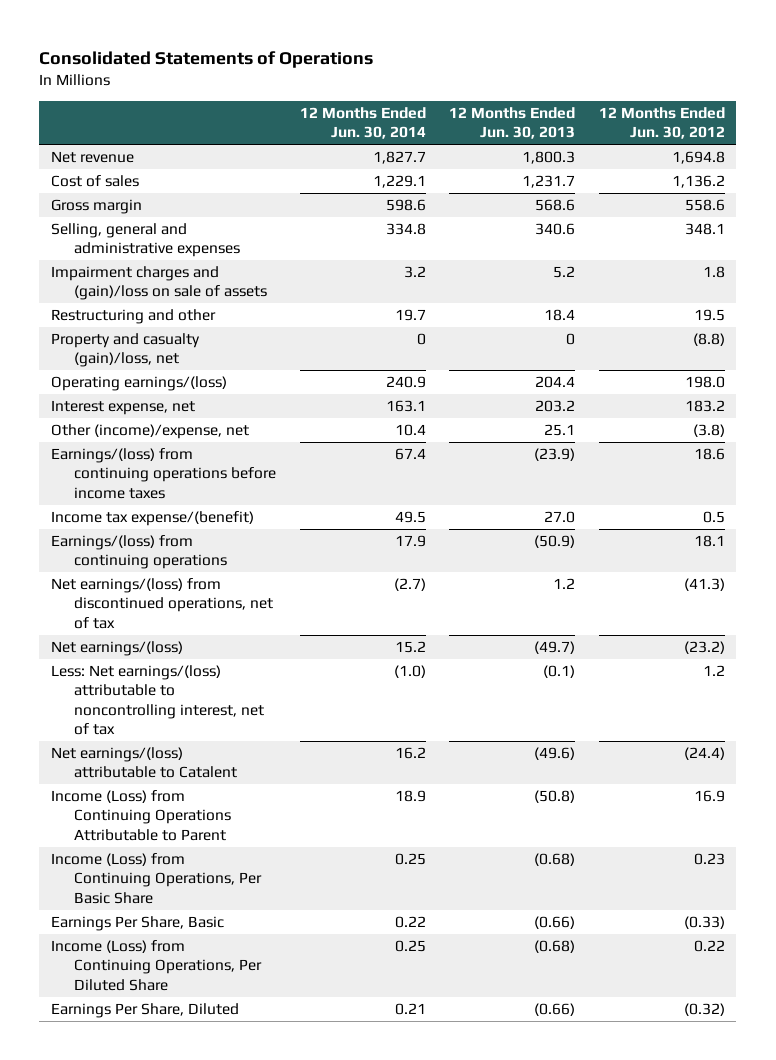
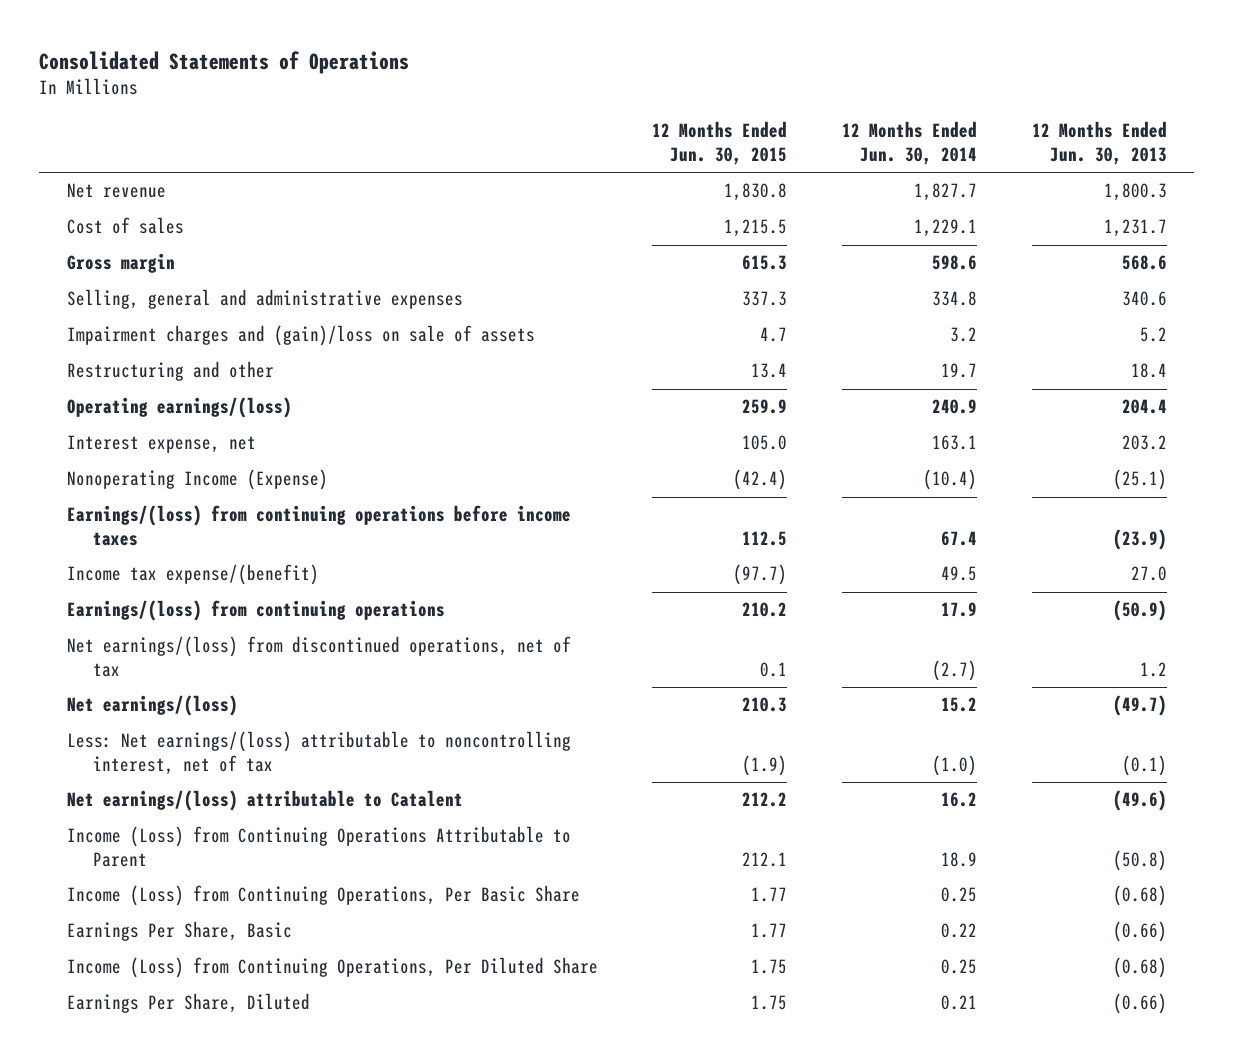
[598,106,725,140] 12 Months Ended Jun. 30, 2012 -> none
none -> [652,121,788,165] 12 Months Ended Jun. 30, 2015
[51,333,201,368] Property and casualty (gain)/loss, net -> none
[51,424,250,440] Other (income)/expense, net -> none
none -> [66,469,328,491] Nonoperating Income (Expense)

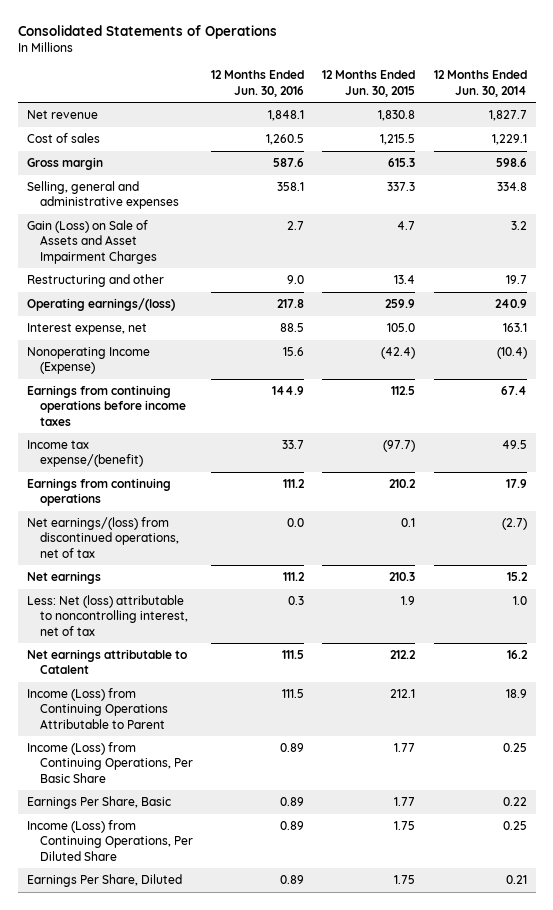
[1032,121,1168,165] 12 Months Ended Jun. 30, 2013 -> none
none -> [211,70,305,97] 12 Months Ended Jun. 30, 2016
[66,325,535,347] Impairment charges and (gain)/loss on sale of assets -> [26,219,158,264] Gain (Loss) on Sale of Assets and Asset Impairment Charges
[66,505,571,546] Earnings/(loss) from continuing operations before income taxes -> [26,384,187,426] Earnings from continuing operations before income taxes
[66,600,445,622] Earnings/(loss) from continuing operations -> [26,477,171,507] Earnings from continuing operations
[66,695,238,717] Net earnings/(loss) -> [26,570,101,584] Net earnings
[66,731,571,775] Less: Net earnings/(loss) attributable to noncontrolling interest, net of tax -> [26,594,189,636] Less: Net (loss) attributable to noncontrolling interest, net of tax
[742,754,788,776] (1.9) -> [401,595,416,605] 1.9
[932,754,978,776] (1.0) -> [512,595,527,605] 1.0
[66,790,463,812] Net earnings/(loss) attributable to Catalent -> [26,648,187,675] Net earnings attributable to Catalent

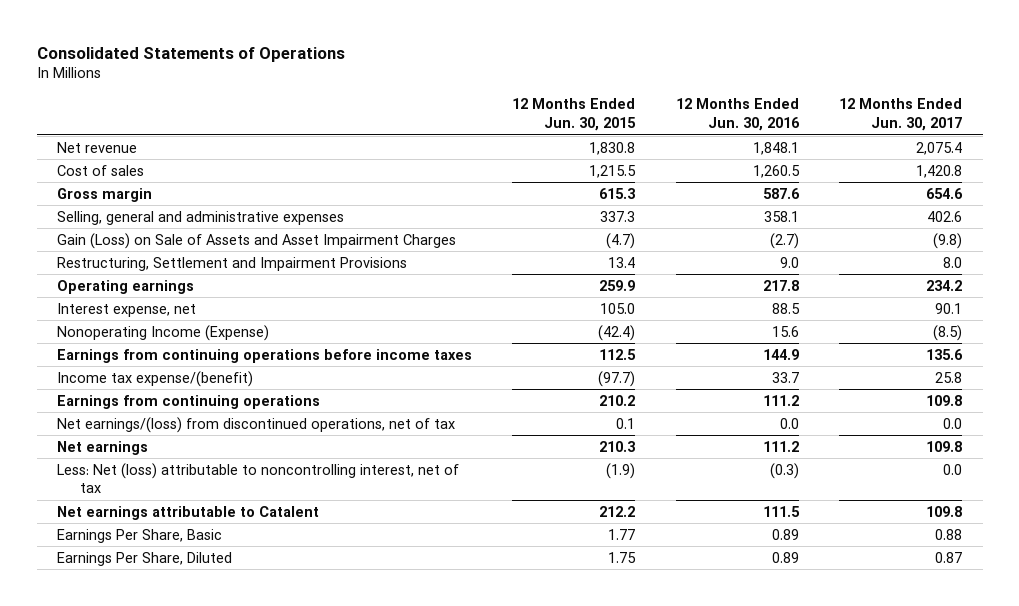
[433,70,527,97] 12 Months Ended Jun. 30, 2014 -> none
none -> [839,98,963,131] 12 Months Ended Jun. 30, 2017
[287,220,305,230] 2.7 -> [769,232,799,249] (2.7)
[397,220,416,230] 4.7 -> [606,232,636,249] (4.7)
[26,273,164,287] Restructuring and other -> [56,256,407,271] Restructuring, Settlement and Impairment Provisions
[26,297,175,311] Operating earnings/(loss) -> [56,279,194,294] Operating earnings
[288,595,305,605] 0.3 -> [769,462,799,479] (0.3)
[401,595,416,605] 1.9 -> [606,462,636,479] (1.9)
[26,687,169,729] Income (Loss) from Continuing Operations Attributable to Parent -> none
[26,741,194,783] Income (Loss) from Continuing Operations, Per Basic Share -> none
[26,819,194,861] Income (Loss) from Continuing Operations, Per Diluted Share -> none

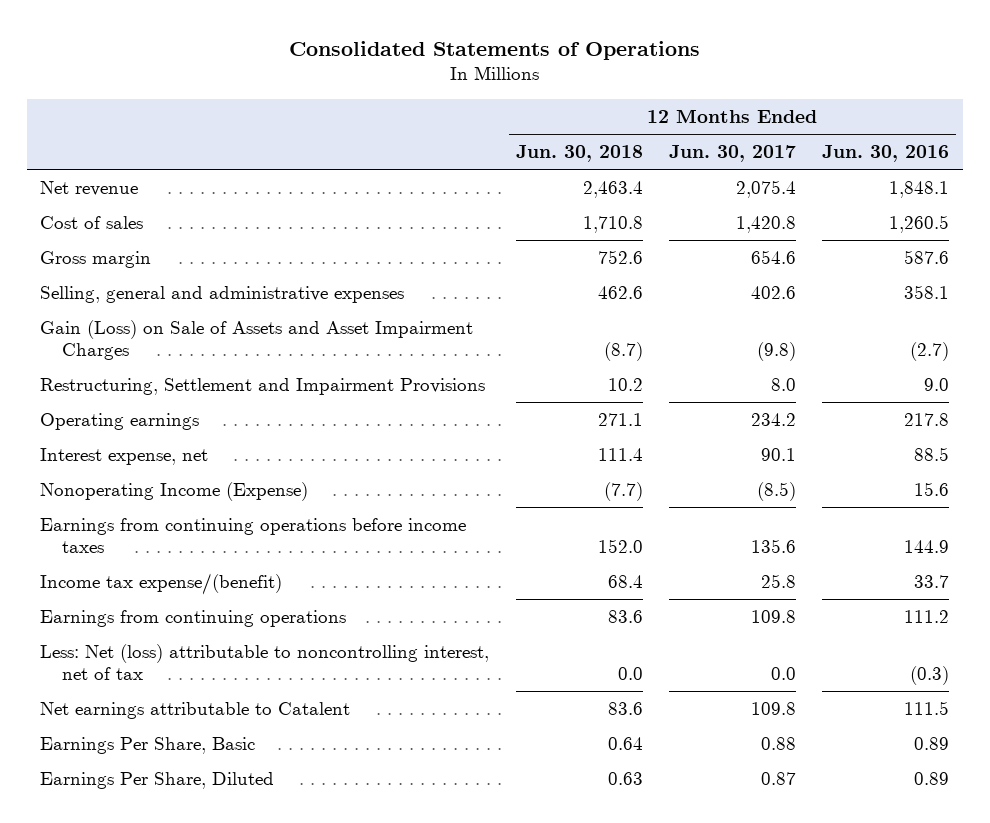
[512,98,637,131] 12 Months Ended Jun. 30, 2015 -> none
none -> [515,145,643,163] Jun. 30, 2018
[56,416,455,433] Net earnings/(loss) from discontinued operations, net of tax -> none
[56,440,148,455] Net earnings -> none

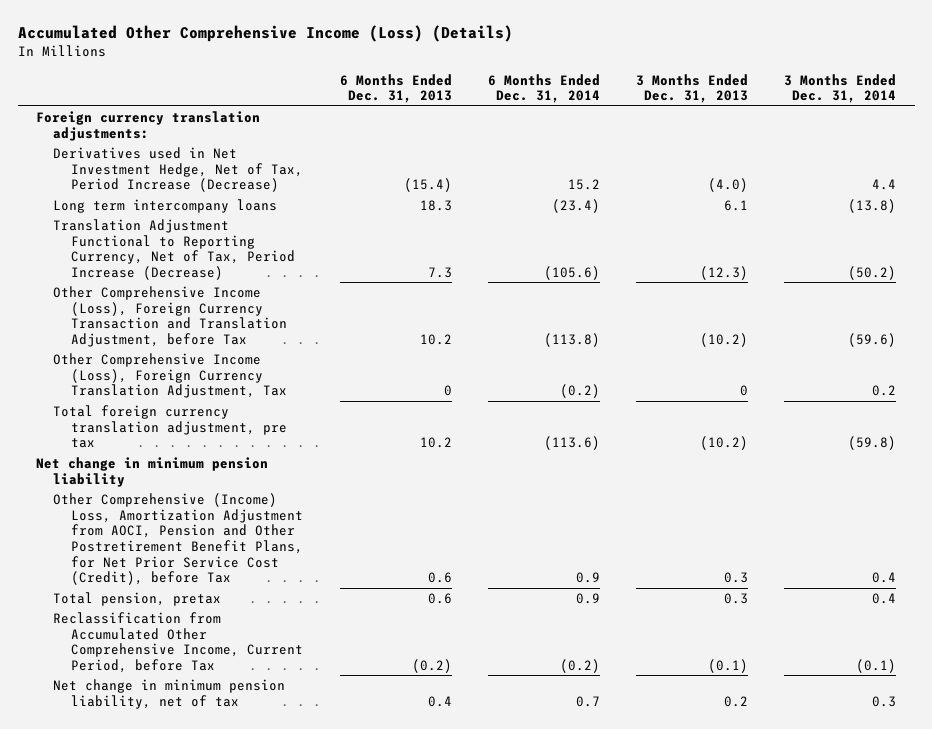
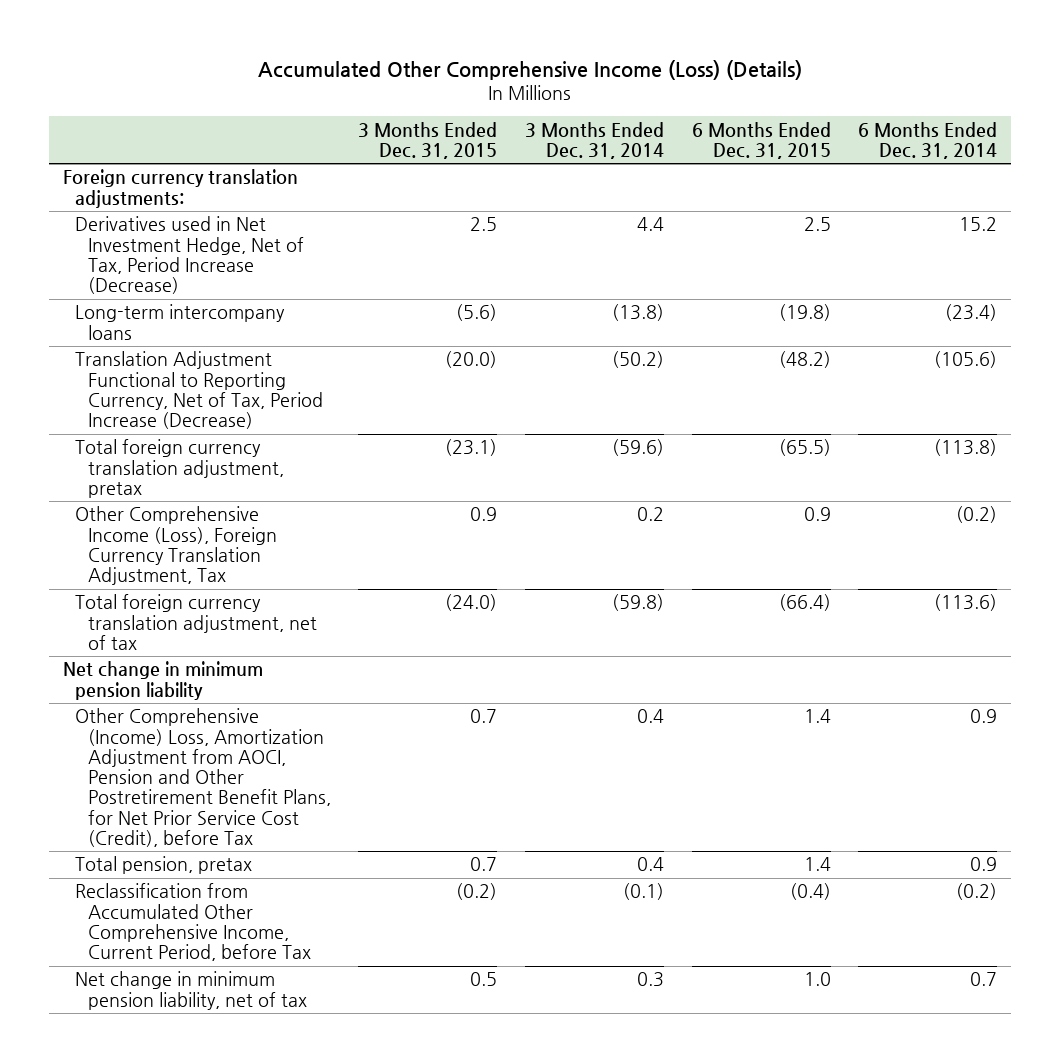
[339,73,452,104] 6 Months Ended Dec. 31, 2013 -> none
[636,73,749,104] 3 Months Ended Dec. 31, 2013 -> none
none -> [358,121,498,160] 3 Months Ended Dec. 31, 2015
none -> [691,121,831,160] 6 Months Ended Dec. 31, 2015
[53,198,278,213] Long term intercompany loans -> [75,304,286,340] Long-term intercompany loans
[53,285,288,347] Other Comprehensive Income (Loss), Foreign Currency Transaction and Translation Adjustment, before Tax -> [75,439,284,498] Total foreign currency translation adjustment, pretax
[53,404,288,449] Total foreign currency translation adjustment, pre tax -> [75,594,317,650] Total foreign currency translation adjustment, net of tax

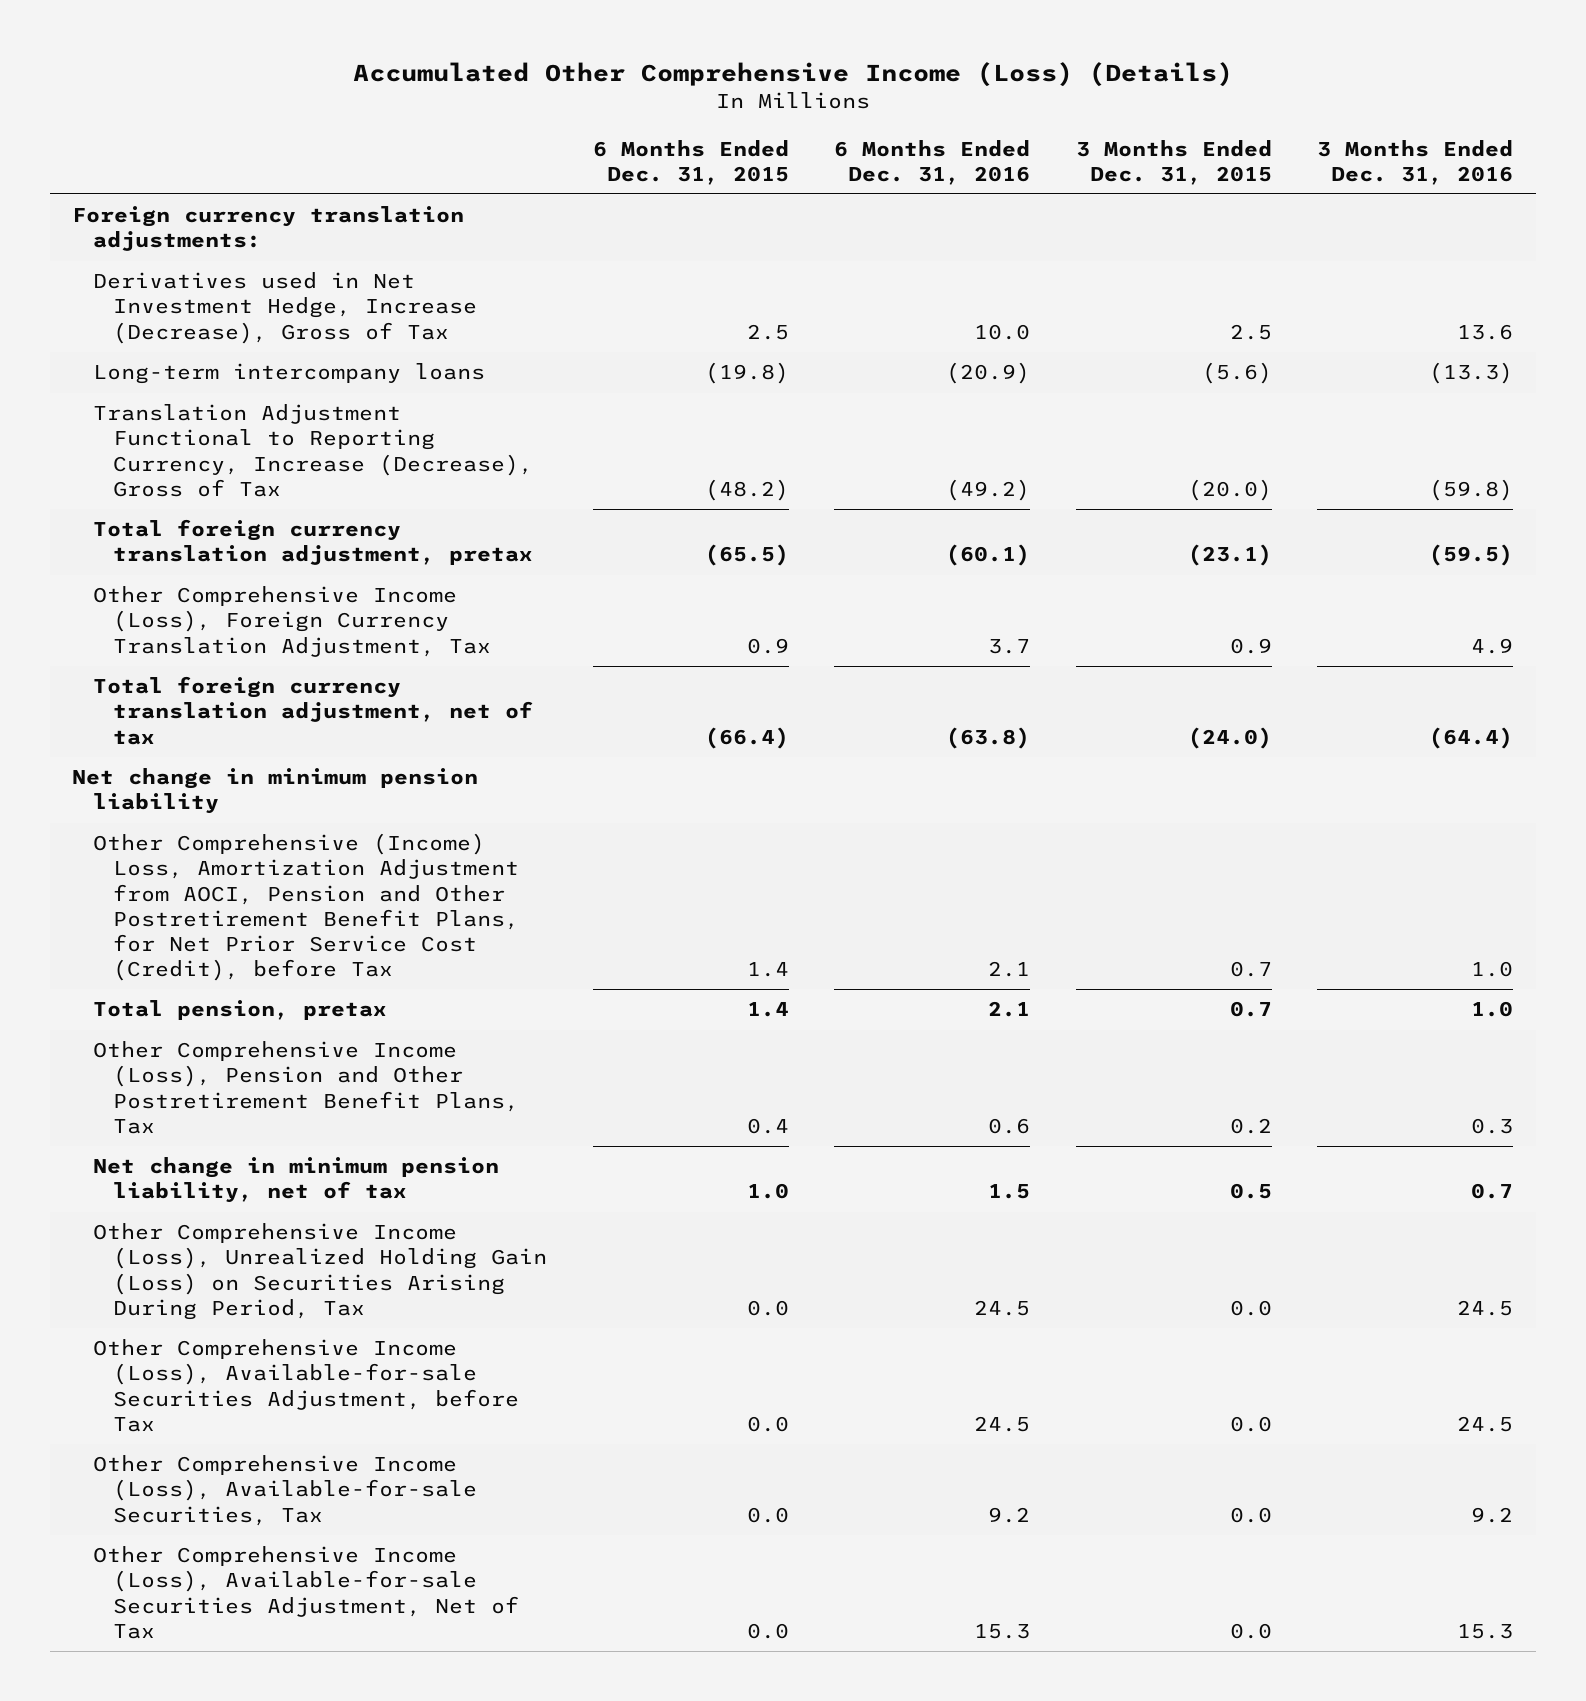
[525,121,665,160] 3 Months Ended Dec. 31, 2014 -> none
[858,121,998,160] 6 Months Ended Dec. 31, 2014 -> none
none -> [834,139,1031,185] 6 Months Ended Dec. 31, 2016
none -> [1317,139,1514,185] 3 Months Ended Dec. 31, 2016
[75,216,304,295] Derivatives used in Net Investment Hedge, Net of Tax, Period Increase (Decrease) -> [92,272,477,344] Derivatives used in Net Investment Hedge, Increase (Decrease), Gross of Tax
[75,351,323,430] Translation Adjustment Functional to Reporting Currency, Net of Tax, Period Increase (Decrease) -> [92,404,533,497] Translation Adjustment Functional to Reporting Currency, Increase (Decrease), Gross of Tax
[75,883,311,962] Reclassification from Accumulated Other Comprehensive Income, Current Period, before Tax -> [92,1041,519,1134] Other Comprehensive Income (Loss), Pension and Other Postretirement Benefit Plans, Tax
[456,883,498,901] (0.2) -> [1229,1117,1272,1134] 0.2
[789,883,831,901] (0.4) -> [746,1117,789,1134] 0.4
none -> [92,1223,547,1320] Other Comprehensive Income (Loss), Unrealized Holding Gain (Loss) on Securities Arising During Period, Tax
none -> [92,1339,519,1432] Other Comprehensive Income (Loss), Available-for-sale Securities Adjustment, before Tax
none -> [92,1455,477,1526] Other Comprehensive Income (Loss), Available-for-sale Securities, Tax
none -> [92,1546,519,1639] Other Comprehensive Income (Loss), Available-for-sale Securities Adjustment, Net of Tax

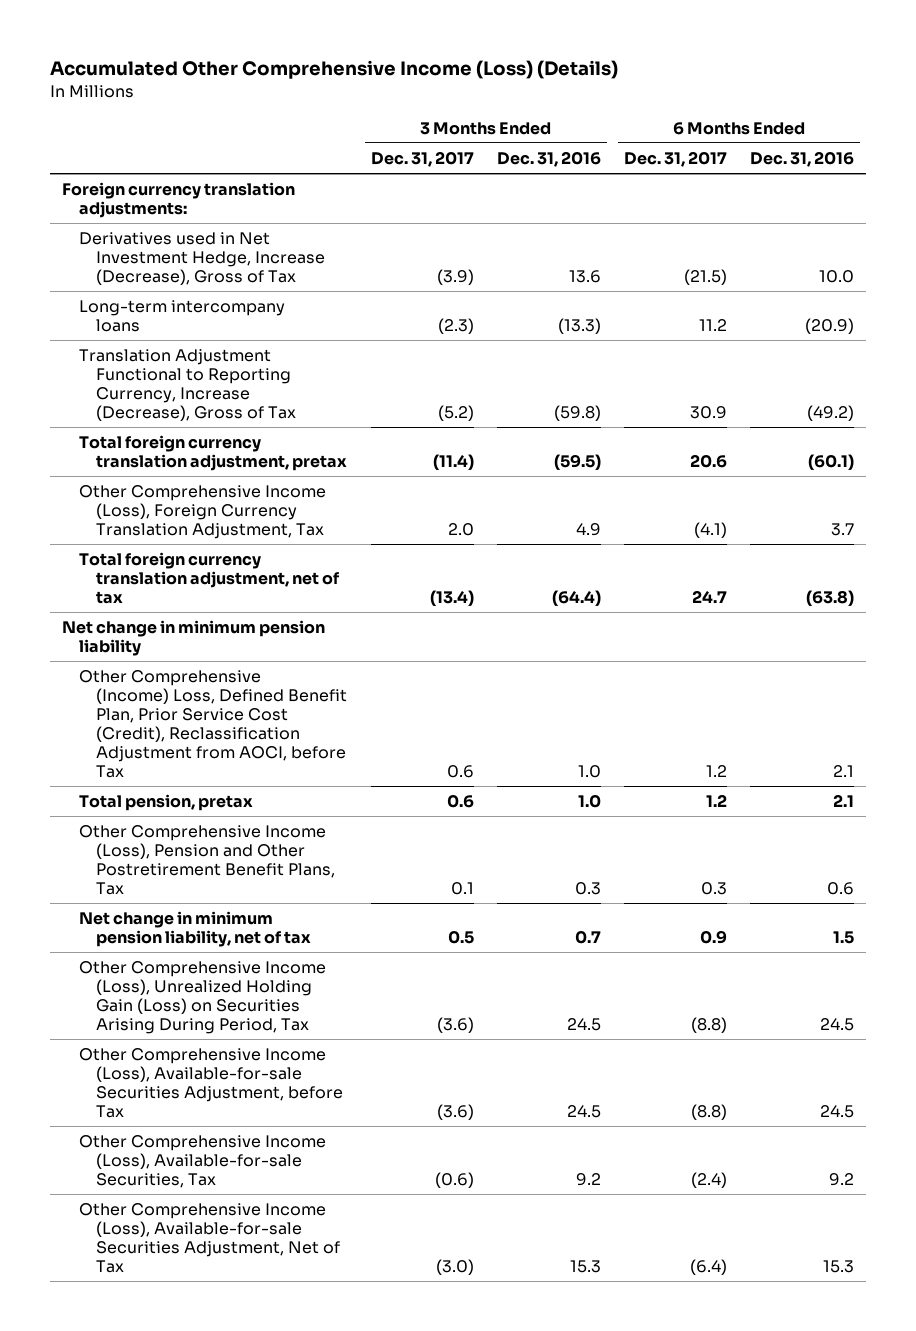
[592,139,789,185] 6 Months Ended Dec. 31, 2015 -> none
[1075,139,1272,185] 3 Months Ended Dec. 31, 2015 -> none
none -> [370,150,474,167] Dec. 31, 2017
none -> [624,150,728,167] Dec. 31, 2017
[92,833,519,981] Other Comprehensive (Income) Loss, Amortization Adjustment from AOCI, Pension and Other Postretirement Benefit Plans, for Net Prior Service Cost (Credit), before Tax -> [78,669,348,778] Other Comprehensive (Income) Loss, Defined Benefit Plan, Prior Service Cost (Credit), Reclassification Adjustment from AOCI, before Tax

